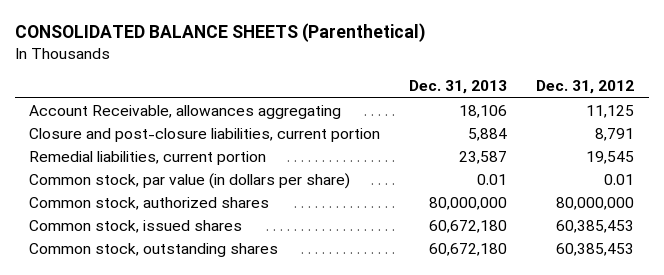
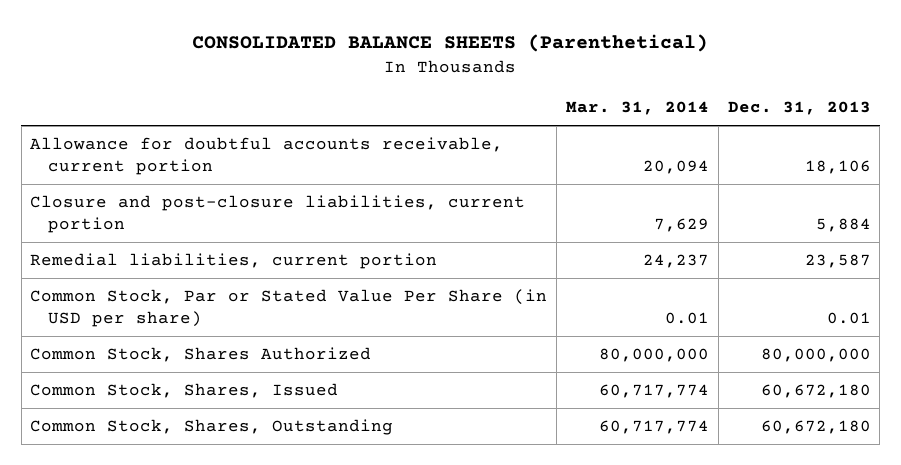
[536,80,635,95] Dec. 31, 2012 -> none
none -> [565,101,709,116] Mar. 31, 2014
[29,105,342,120] Account Receivable, allowances aggregating -> [30,137,504,176] Allowance for doubtful accounts receivable, current portion
[29,173,351,190] Common stock, par value (in dollars per share) -> [30,289,548,328] Common Stock, Par or Stated Value Per Share (in USD per share)
[29,197,270,211] Common stock, authorized shares -> [30,347,372,363] Common Stock, Shares Authorized
[29,220,243,234] Common stock, issued shares -> [30,383,339,399] Common Stock, Shares, Issued
[29,243,279,258] Common stock, outstanding shares -> [30,419,394,436] Common Stock, Shares, Outstanding

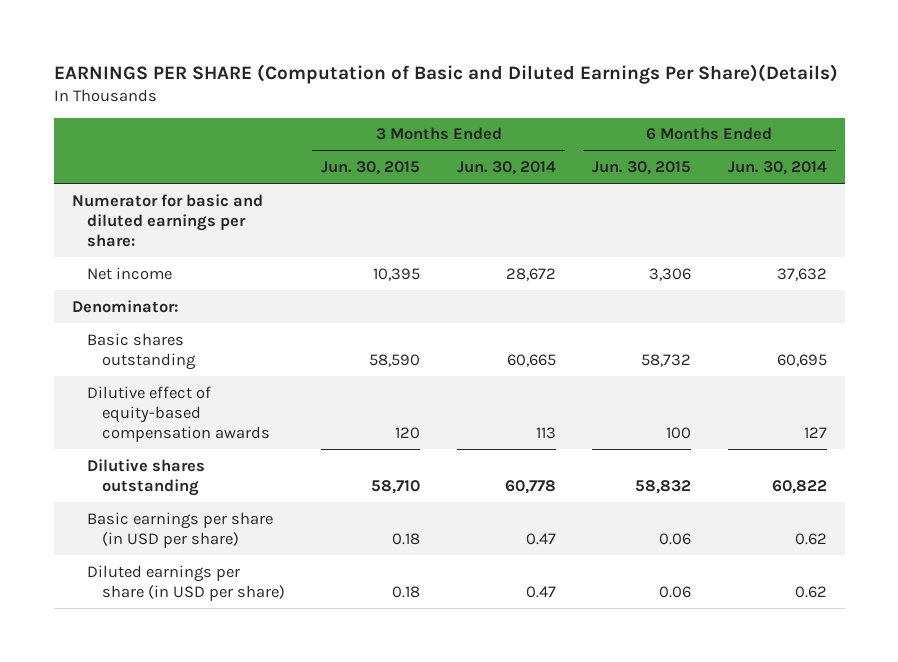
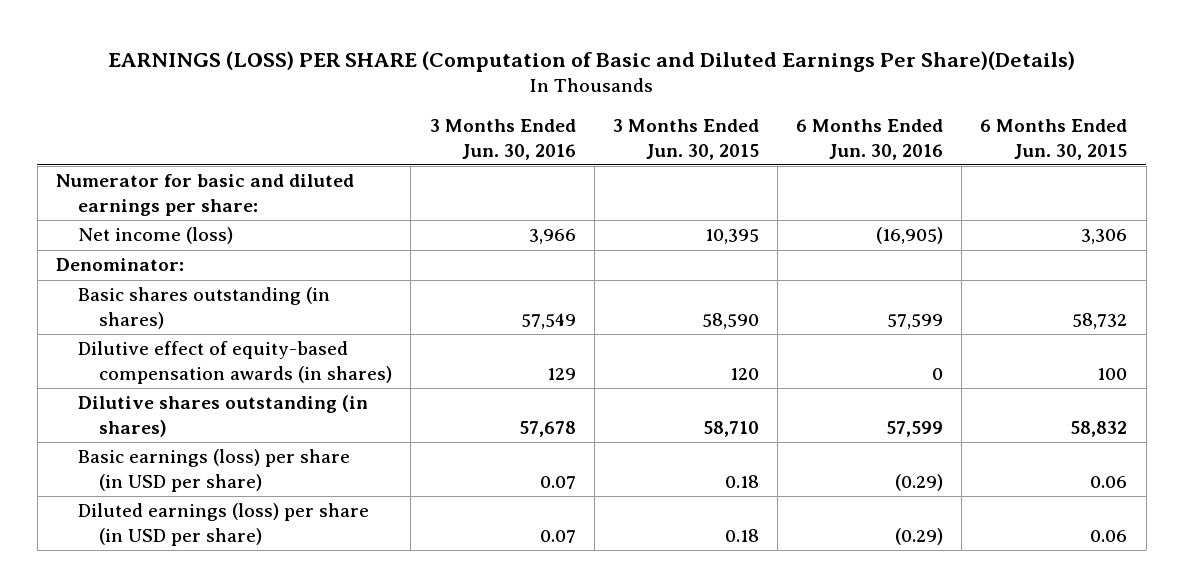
[53,63,838,84] EARNINGS PER SHARE (Computation of Basic and Diluted Earnings Per Share)(Details) -> [107,50,1075,72] EARNINGS (LOSS) PER SHARE (Computation of Basic and Diluted Earnings Per Share)(Details)
[456,161,556,176] Jun. 30, 2014 -> none
[727,161,827,176] Jun. 30, 2014 -> none
none -> [429,119,576,160] 3 Months Ended Jun. 30, 2016
none -> [796,119,944,160] 6 Months Ended Jun. 30, 2016
[86,266,172,280] Net income -> [77,227,233,245] Net income (loss)
[86,332,196,370] Basic shares outstanding -> [77,287,330,329] Basic shares outstanding (in shares)
[86,385,270,443] Dilutive effect of equity-based compensation awards -> [77,341,393,384] Dilutive effect of equity-based compensation awards (in shares)
[86,458,205,496] Dilutive shares outstanding -> [77,395,368,437] Dilutive shares outstanding (in shares)
[86,511,273,548] Basic earnings per share (in USD per share) -> [77,449,350,492] Basic earnings (loss) per share (in USD per share)
[86,564,285,601] Diluted earnings per share (in USD per share) -> [77,503,369,546] Diluted earnings (loss) per share (in USD per share)

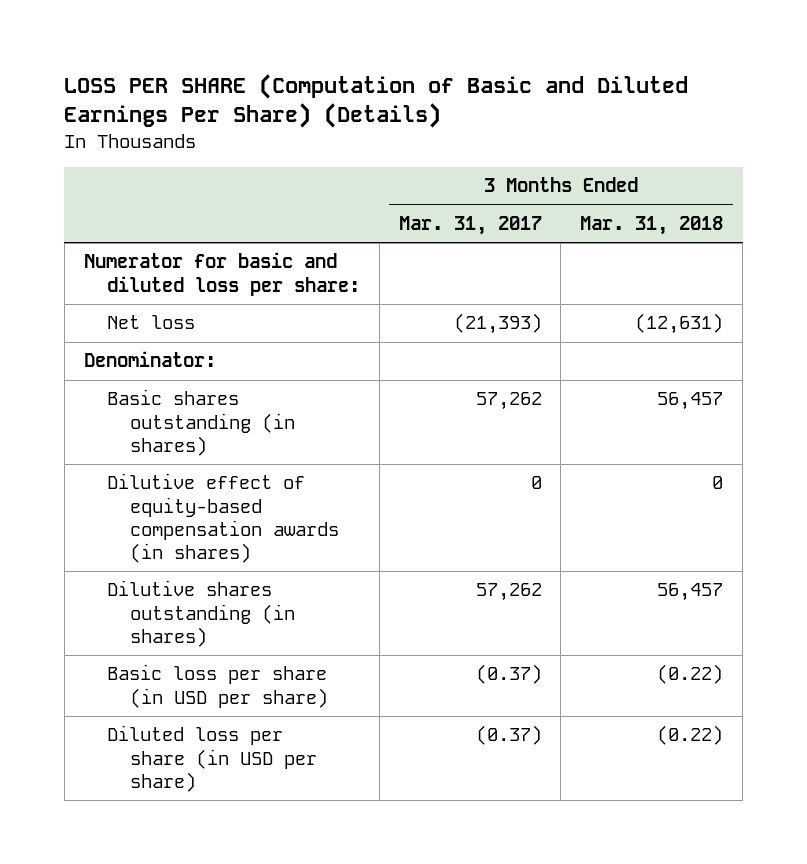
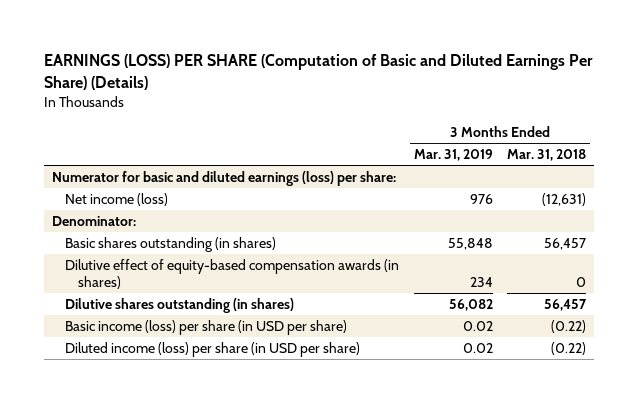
[64,74,689,129] LOSS PER SHARE (Computation of Basic and Diluted Earnings Per Share) (Details) -> [44,54,594,90] EARNINGS (LOSS) PER SHARE (Computation of Basic and Diluted Earnings Per Share) (Details)
[398,215,542,235] Mar. 31, 2017 -> none
none -> [413,149,493,162] Mar. 31, 2019
[83,252,360,296] Numerator for basic and diluted loss per share: -> [51,170,396,186] Numerator for basic and diluted earnings (loss) per share:
[106,315,195,330] Net loss -> [64,192,168,206] Net income (loss)
[106,664,328,708] Basic loss per share (in USD per share) -> [64,319,347,335] Basic income (loss) per share (in USD per share)
[106,725,317,792] Diluted loss per share (in USD per share) -> [64,341,360,357] Diluted income (loss) per share (in USD per share)

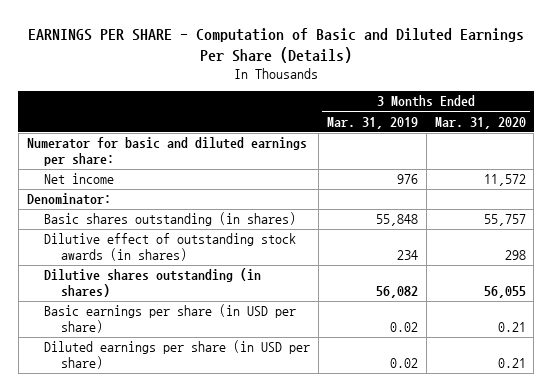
[44,54,594,90] EARNINGS (LOSS) PER SHARE (Computation of Basic and Diluted Earnings Per Share) (Details) -> [28,28,525,63] EARNINGS PER SHARE - Computation of Basic and Diluted Earnings Per Share (Details)
[507,149,587,162] Mar. 31, 2018 -> none
none -> [434,116,526,129] Mar. 31, 2020
[51,170,396,186] Numerator for basic and diluted earnings (loss) per share: -> [26,137,307,167] Numerator for basic and diluted earnings per share:
[64,192,168,206] Net income (loss) -> [43,173,114,185] Net income
[64,258,399,290] Dilutive effect of equity-based compensation awards (in shares) -> [43,233,296,262] Dilutive effect of outstanding stock awards (in shares)
[64,319,347,335] Basic income (loss) per share (in USD per share) -> [43,304,296,334] Basic earnings per share (in USD per share)
[64,341,360,357] Diluted income (loss) per share (in USD per share) -> [43,340,310,370] Diluted earnings per share (in USD per share)

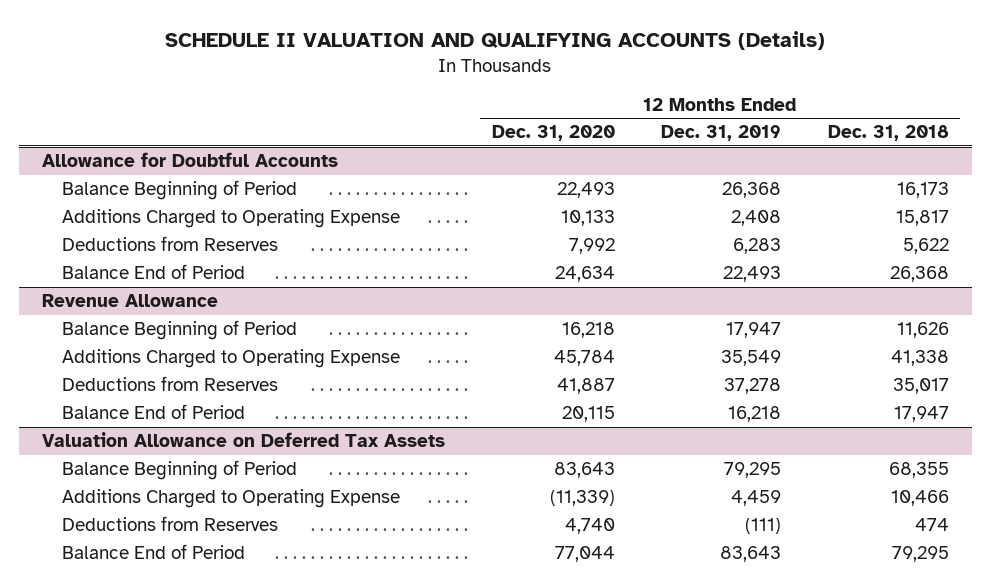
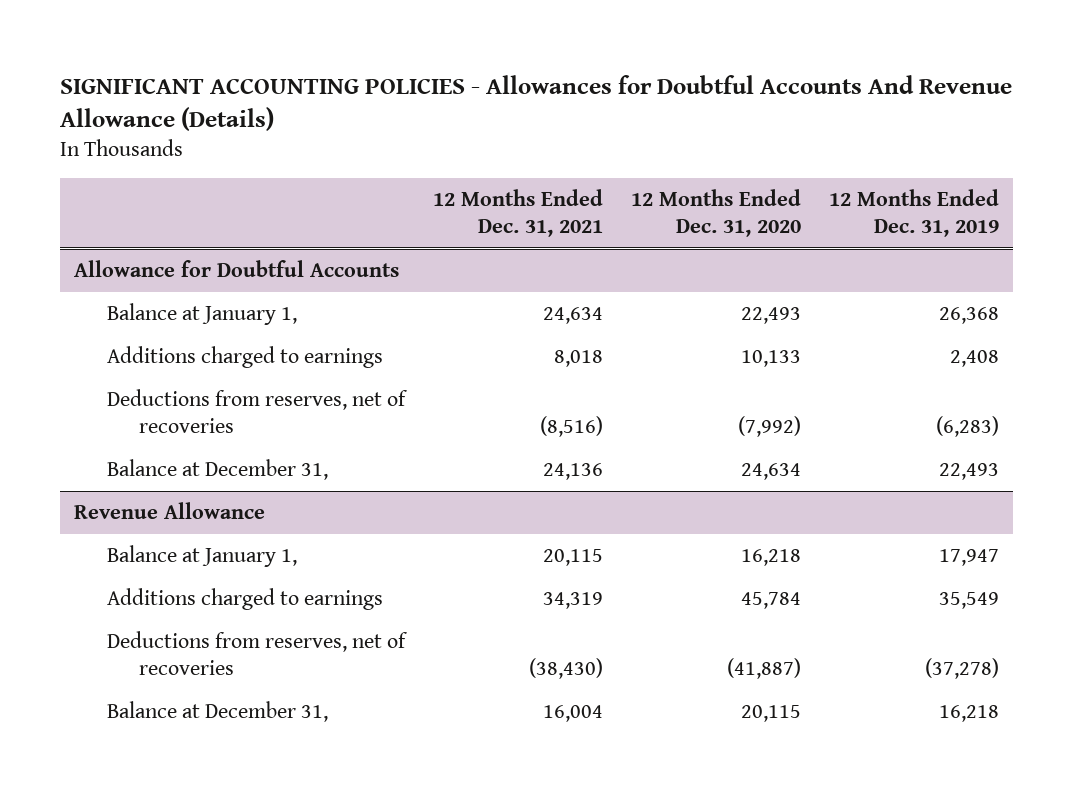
[165,31,826,51] SCHEDULE II VALUATION AND QUALIFYING ACCOUNTS (Details) -> [60,74,1013,132] SIGNIFICANT ACCOUNTING POLICIES - Allowances for Doubtful Accounts And Revenue Allowance (Details)
[827,125,949,142] Dec. 31, 2018 -> none
none -> [432,189,603,238] 12 Months Ended Dec. 31, 2021
[61,180,297,201] Balance Beginning of Period -> [106,303,297,326] Balance at January 1,
[61,209,400,229] Additions Charged to Operating Expense -> [106,346,383,369] Additions charged to earnings
[61,236,278,252] Deductions from Reserves -> [106,389,408,434] Deductions from reserves, net of recoveries
[568,238,615,255] 7,992 -> [737,416,801,438] (7,992)
[733,238,782,255] 6,283 -> [936,416,1000,438] (6,283)
[61,264,245,280] Balance End of Period -> [106,459,328,481] Balance at December 31,
[42,432,446,448] Valuation Allowance on Deferred Tax Assets -> none
[61,460,297,481] Balance Beginning of Period -> none
[61,489,400,509] Additions Charged to Operating Expense -> none
[61,516,278,532] Deductions from Reserves -> none
[61,544,245,560] Balance End of Period -> none
[61,320,297,341] Balance Beginning of Period -> [106,545,297,568] Balance at January 1,
[61,349,400,369] Additions Charged to Operating Expense -> [106,588,383,611] Additions charged to earnings
[61,376,278,392] Deductions from Reserves -> [106,631,408,676] Deductions from reserves, net of recoveries
[556,378,615,395] 41,887 -> [726,658,801,680] (41,887)
[724,378,782,395] 37,278 -> [925,658,1000,680] (37,278)
[61,404,245,420] Balance End of Period -> [106,701,328,723] Balance at December 31,

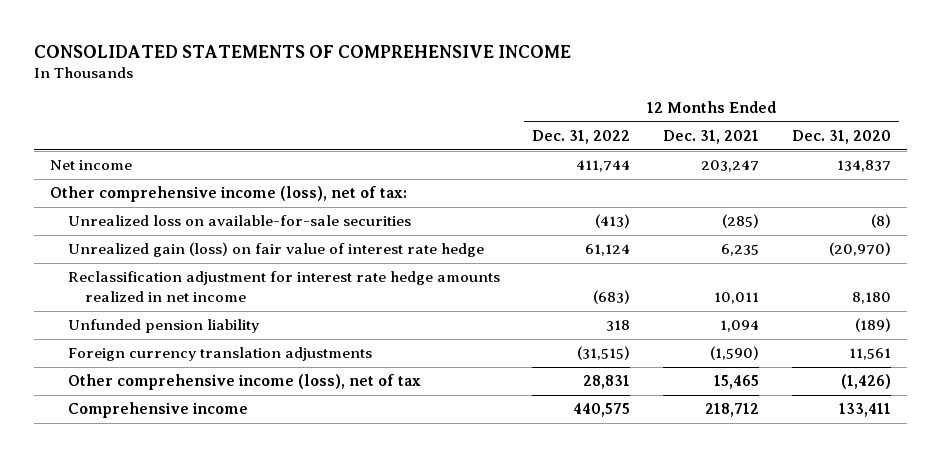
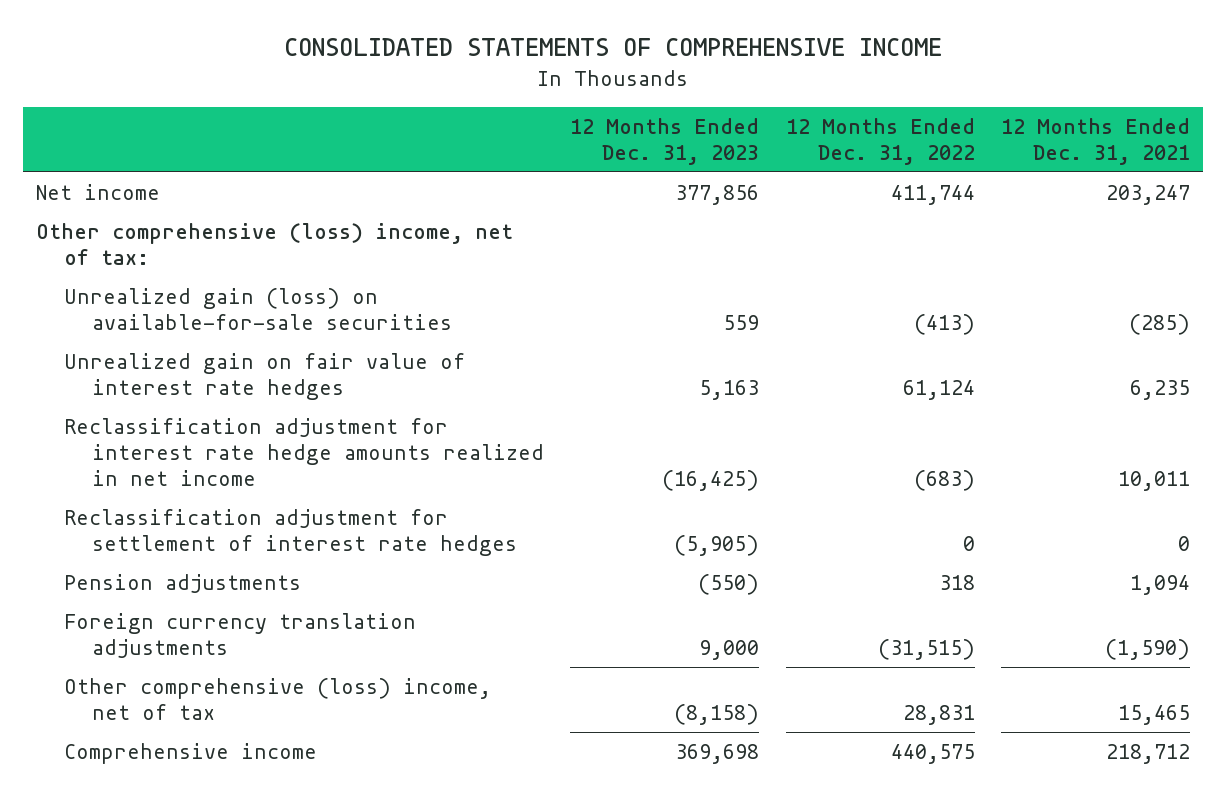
[791,129,891,144] Dec. 31, 2020 -> none
none -> [570,117,760,166] 12 Months Ended Dec. 31, 2023
[50,186,408,203] Other comprehensive income (loss), net of tax: -> [35,222,513,265] Other comprehensive (loss) income, net of tax:
[67,215,411,227] Unrealized loss on available-for-sale securities -> [63,287,452,330] Unrealized gain (loss) on available-for-sale securities
[67,242,484,258] Unrealized gain (loss) on fair value of interest rate hedge -> [63,352,465,400] Unrealized gain on fair value of interest rate hedges
none -> [63,508,517,556] Reclassification adjustment for settlement of interest rate hedges
[67,319,259,334] Unfunded pension liability -> [63,573,301,593] Pension adjustments
[67,374,421,391] Other comprehensive income (loss), net of tax -> [63,677,491,720] Other comprehensive (loss) income, net of tax

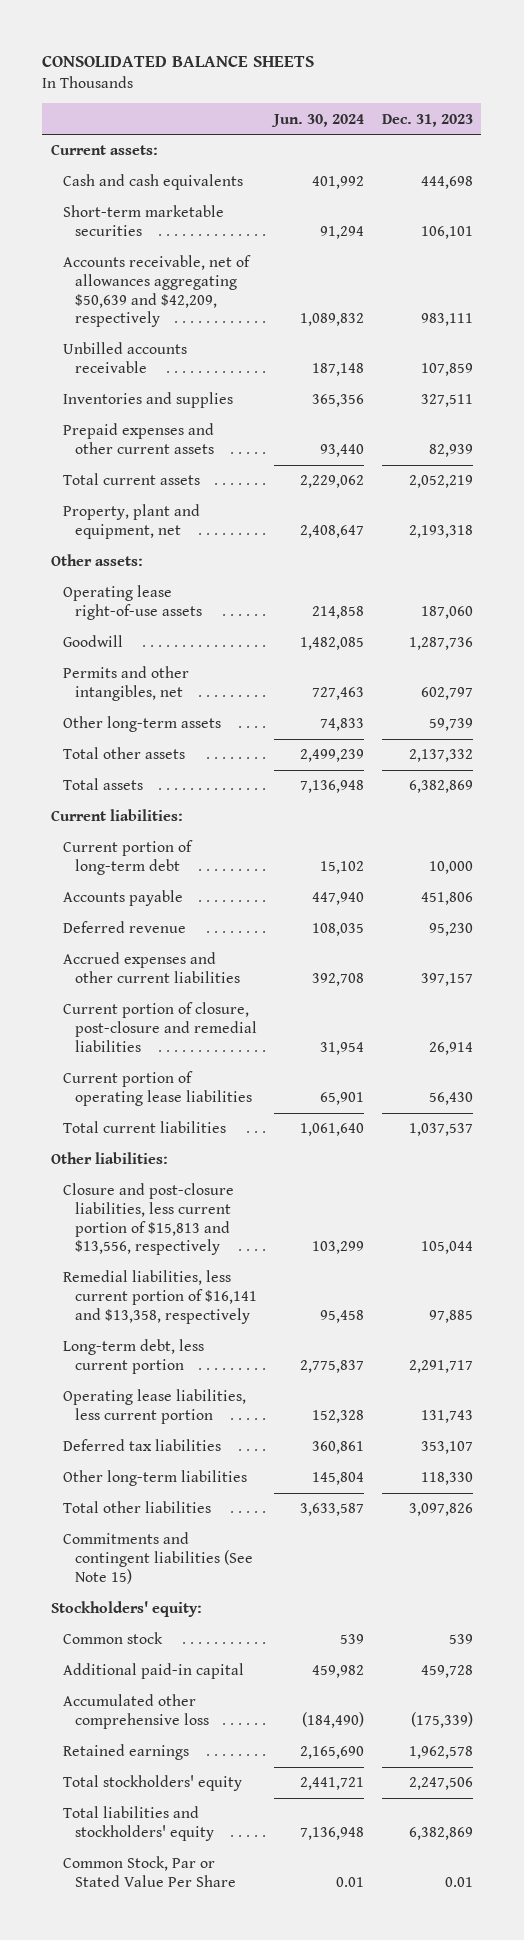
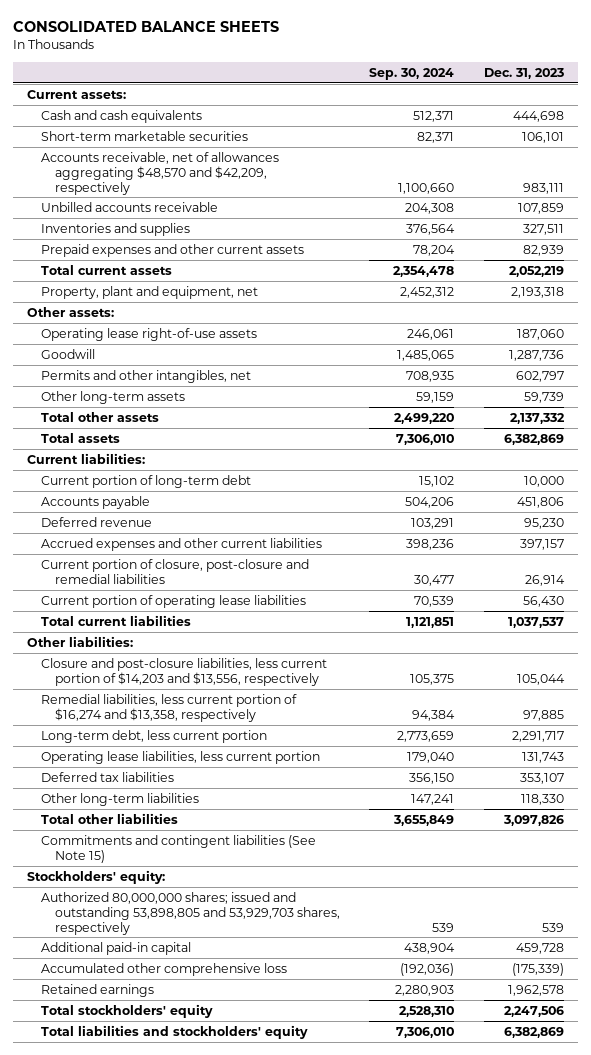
[271,113,365,127] Jun. 30, 2024 -> none
none -> [369,67,455,80] Sep. 30, 2024
[63,255,252,328] Accounts receivable, net of allowances aggregating $50,639 and $42,209, respectively -> [41,151,280,195] Accounts receivable, net of allowances aggregating $48,570 and $42,209, respectively
[63,1183,235,1256] Closure and post-closure liabilities, less current portion of $15,813 and $13,556, respectively -> [41,657,328,686] Closure and post-closure liabilities, less current portion of $14,203 and $13,556, respectively
[63,1270,257,1324] Remedial liabilities, less current portion of $16,141 and $13,358, respectively -> [41,693,298,722] Remedial liabilities, less current portion of $16,274 and $13,358, respectively
[63,1632,164,1645] Common stock -> [41,891,341,935] Authorized 80,000,000 shares; issued and outstanding 53,898,805 and 53,929,703 shares, respectively
[63,1856,236,1888] Common Stock, Par or Stated Value Per Share -> none

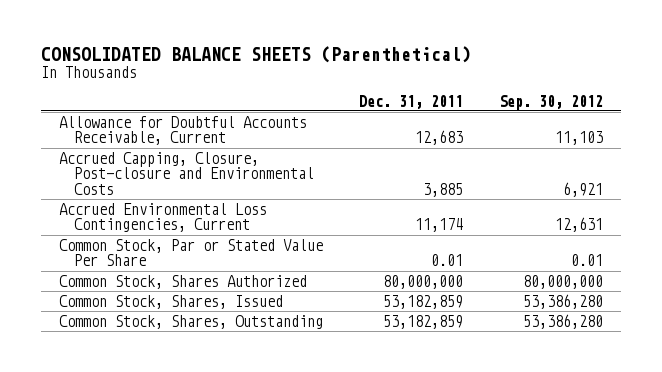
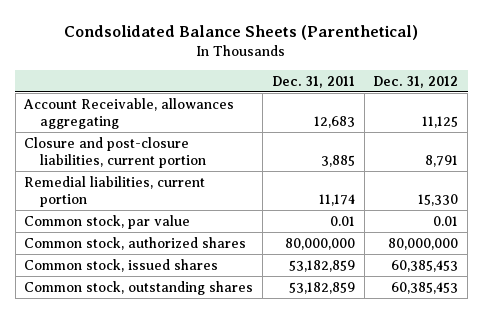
[41,46,472,64] CONSOLIDATED BALANCE SHEETS (Parenthetical) -> [64,24,419,40] Condsolidated Balance Sheets (Parenthetical)
[499,94,604,110] Sep. 30, 2012 -> none
none -> [373,75,459,88] Dec. 31, 2012
[59,115,308,146] Allowance for Doubtful Accounts Receivable, Current -> [23,97,235,129] Account Receivable, allowances aggregating
[59,151,314,195] Accrued Capping, Closure, Post-closure and Environmental Costs -> [24,136,206,168] Closure and post-closure liabilities, current portion
[59,202,268,233] Accrued Environmental Loss Contingencies, Current -> [24,175,206,207] Remedial liabilities, current portion
[59,238,324,267] Common Stock, Par or Stated Value Per Share -> [24,214,191,229] Common stock, par value
[59,274,308,289] Common Stock, Shares Authorized -> [24,236,247,250] Common stock, authorized shares
[59,294,284,309] Common Stock, Shares, Issued -> [24,258,219,272] Common stock, issued shares
[59,314,324,329] Common Stock, Shares, Outstanding -> [24,280,254,295] Common stock, outstanding shares

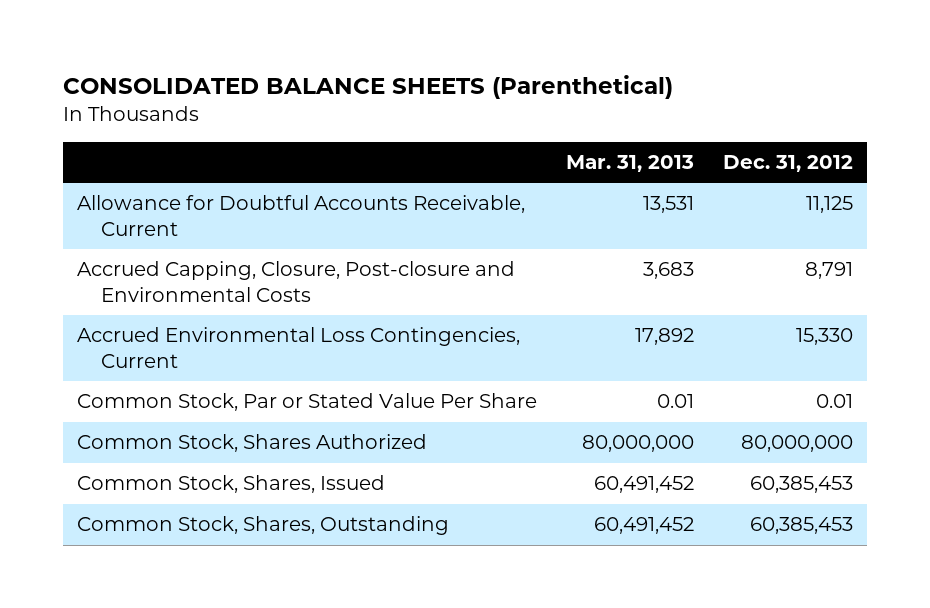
[64,24,419,40] Condsolidated Balance Sheets (Parenthetical) -> [62,75,673,100] CONSOLIDATED BALANCE SHEETS (Parenthetical)
[271,75,355,88] Dec. 31, 2011 -> none
none -> [566,154,695,172] Mar. 31, 2013
[23,97,235,129] Account Receivable, allowances aggregating -> [77,195,526,236] Allowance for Doubtful Accounts Receivable, Current
[24,136,206,168] Closure and post-closure liabilities, current portion -> [77,261,516,302] Accrued Capping, Closure, Post-closure and Environmental Costs
[24,175,206,207] Remedial liabilities, current portion -> [77,327,521,368] Accrued Environmental Loss Contingencies, Current
[24,214,191,229] Common stock, par value -> [77,393,538,412] Common Stock, Par or Stated Value Per Share
[24,236,247,250] Common stock, authorized shares -> [77,434,428,453] Common Stock, Shares Authorized
[24,258,219,272] Common stock, issued shares -> [77,475,386,494] Common Stock, Shares, Issued
[24,280,254,295] Common stock, outstanding shares -> [77,516,450,536] Common Stock, Shares, Outstanding

